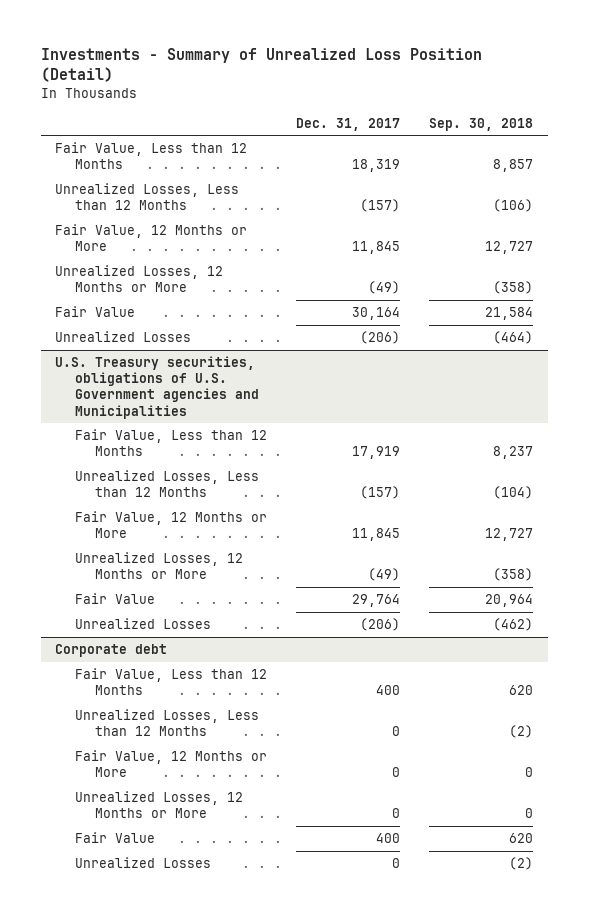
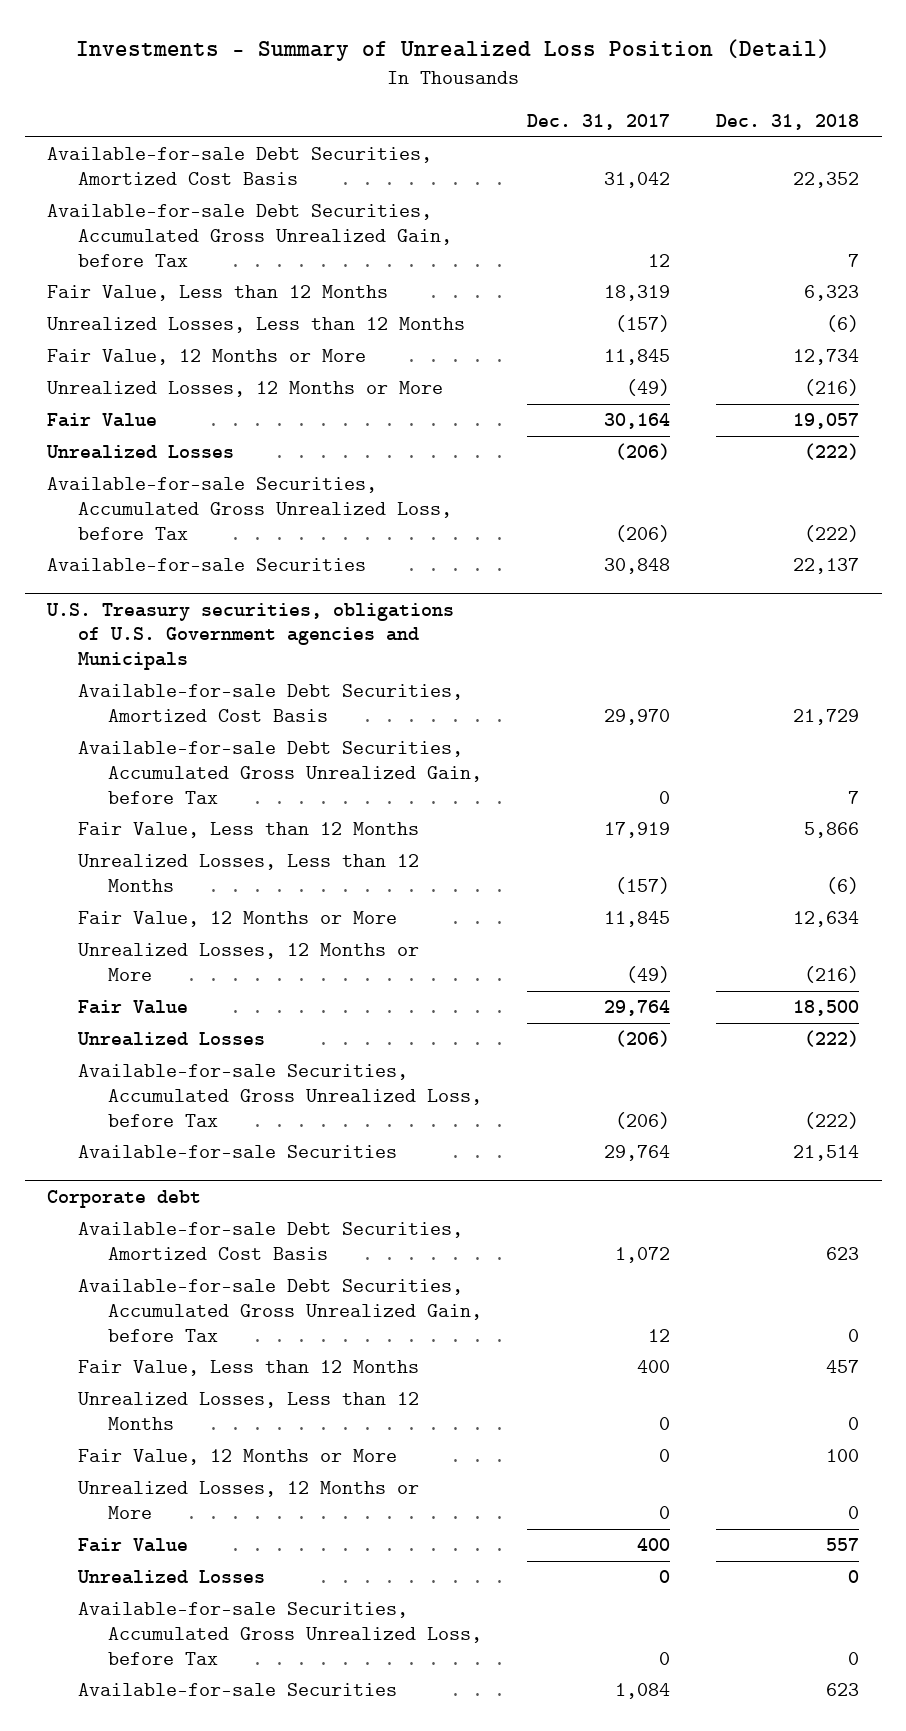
[429,117,534,131] Sep. 30, 2018 -> none
none -> [715,113,859,130] Dec. 31, 2018
none -> [47,147,433,185] Available-for-sale Debt Securities, Amortized Cost Basis
none -> [47,204,452,267] Available-for-sale Debt Securities, Accumulated Gross Unrealized Gain, before Tax
none -> [47,477,452,540] Available-for-sale Securities, Accumulated Gross Unrealized Loss, before Tax
none -> [47,558,367,572] Available-for-sale Securities
[55,355,259,419] U.S. Treasury securities, obligations of U.S. Government agencies and Municipalities -> [46,602,455,670] U.S. Treasury securities, obligations of U.S. Government agencies and Municipals
none -> [77,684,463,722] Available-for-sale Debt Securities, Amortized Cost Basis
none -> [77,741,482,804] Available-for-sale Debt Securities, Accumulated Gross Unrealized Gain, before Tax
none -> [77,1064,482,1127] Available-for-sale Securities, Accumulated Gross Unrealized Loss, before Tax
none -> [77,1145,397,1159] Available-for-sale Securities
none -> [77,1222,463,1260] Available-for-sale Debt Securities, Amortized Cost Basis
none -> [77,1279,482,1342] Available-for-sale Debt Securities, Accumulated Gross Unrealized Gain, before Tax
none -> [77,1602,482,1665] Available-for-sale Securities, Accumulated Gross Unrealized Loss, before Tax
none -> [77,1683,397,1697] Available-for-sale Securities

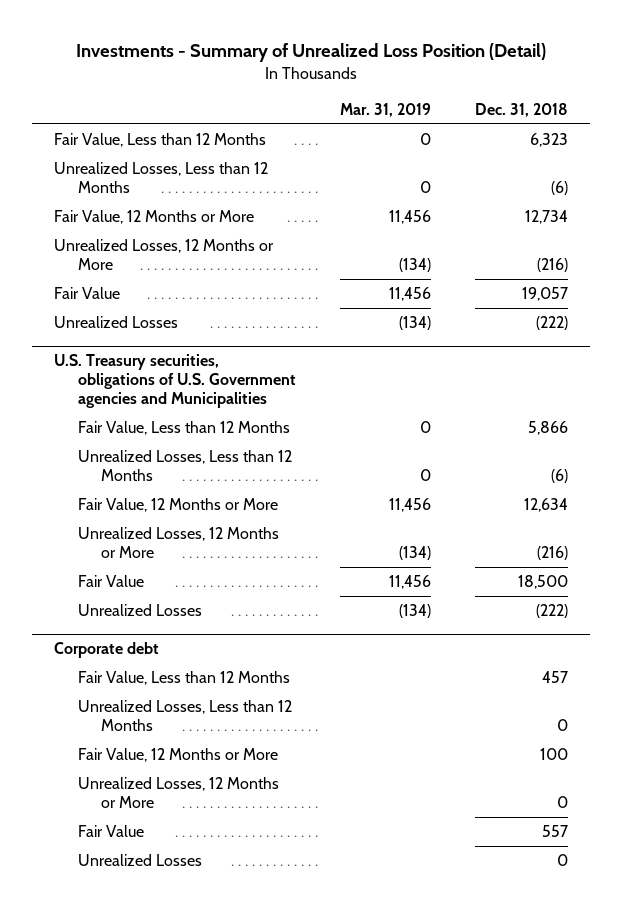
[527,113,671,130] Dec. 31, 2017 -> none
none -> [339,102,431,117] Mar. 31, 2019
[47,147,433,185] Available-for-sale Debt Securities, Amortized Cost Basis -> none
[47,204,452,267] Available-for-sale Debt Securities, Accumulated Gross Unrealized Gain, before Tax -> none
[47,477,452,540] Available-for-sale Securities, Accumulated Gross Unrealized Loss, before Tax -> none
[47,558,367,572] Available-for-sale Securities -> none
[77,684,463,722] Available-for-sale Debt Securities, Amortized Cost Basis -> none
[77,741,482,804] Available-for-sale Debt Securities, Accumulated Gross Unrealized Gain, before Tax -> none
[46,602,455,670] U.S. Treasury securities, obligations of U.S. Government agencies and Municipals -> [54,354,296,408] U.S. Treasury securities, obligations of U.S. Government agencies and Municipalities
[77,1064,482,1127] Available-for-sale Securities, Accumulated Gross Unrealized Loss, before Tax -> none
[77,1145,397,1159] Available-for-sale Securities -> none
[77,1222,463,1260] Available-for-sale Debt Securities, Amortized Cost Basis -> none
[77,1279,482,1342] Available-for-sale Debt Securities, Accumulated Gross Unrealized Gain, before Tax -> none
[77,1602,482,1665] Available-for-sale Securities, Accumulated Gross Unrealized Loss, before Tax -> none
[77,1683,397,1697] Available-for-sale Securities -> none

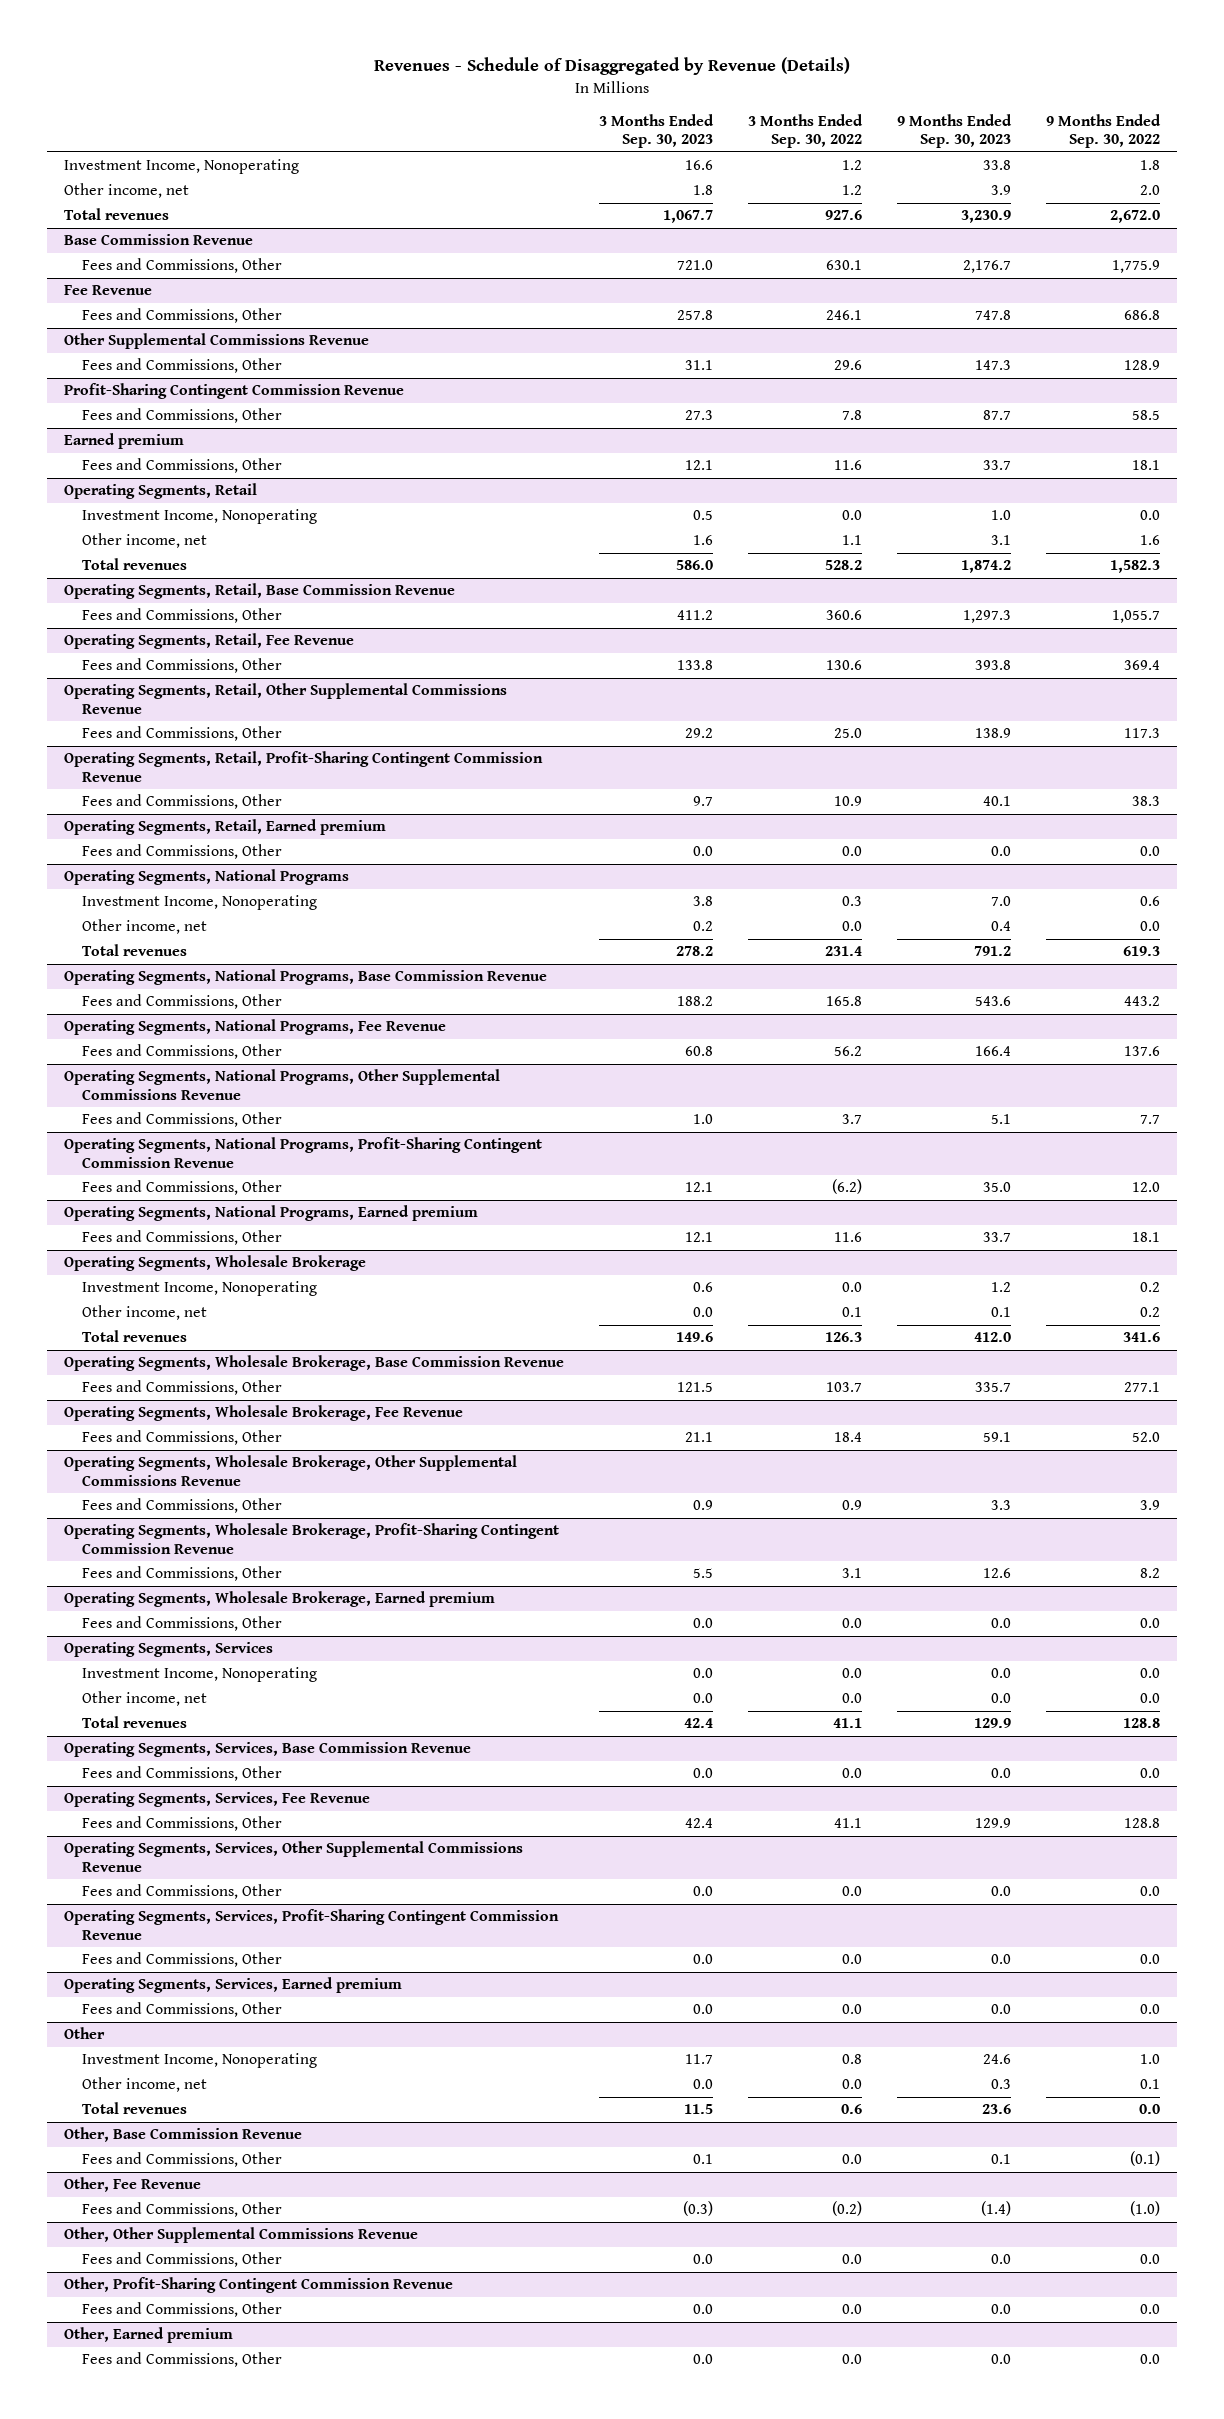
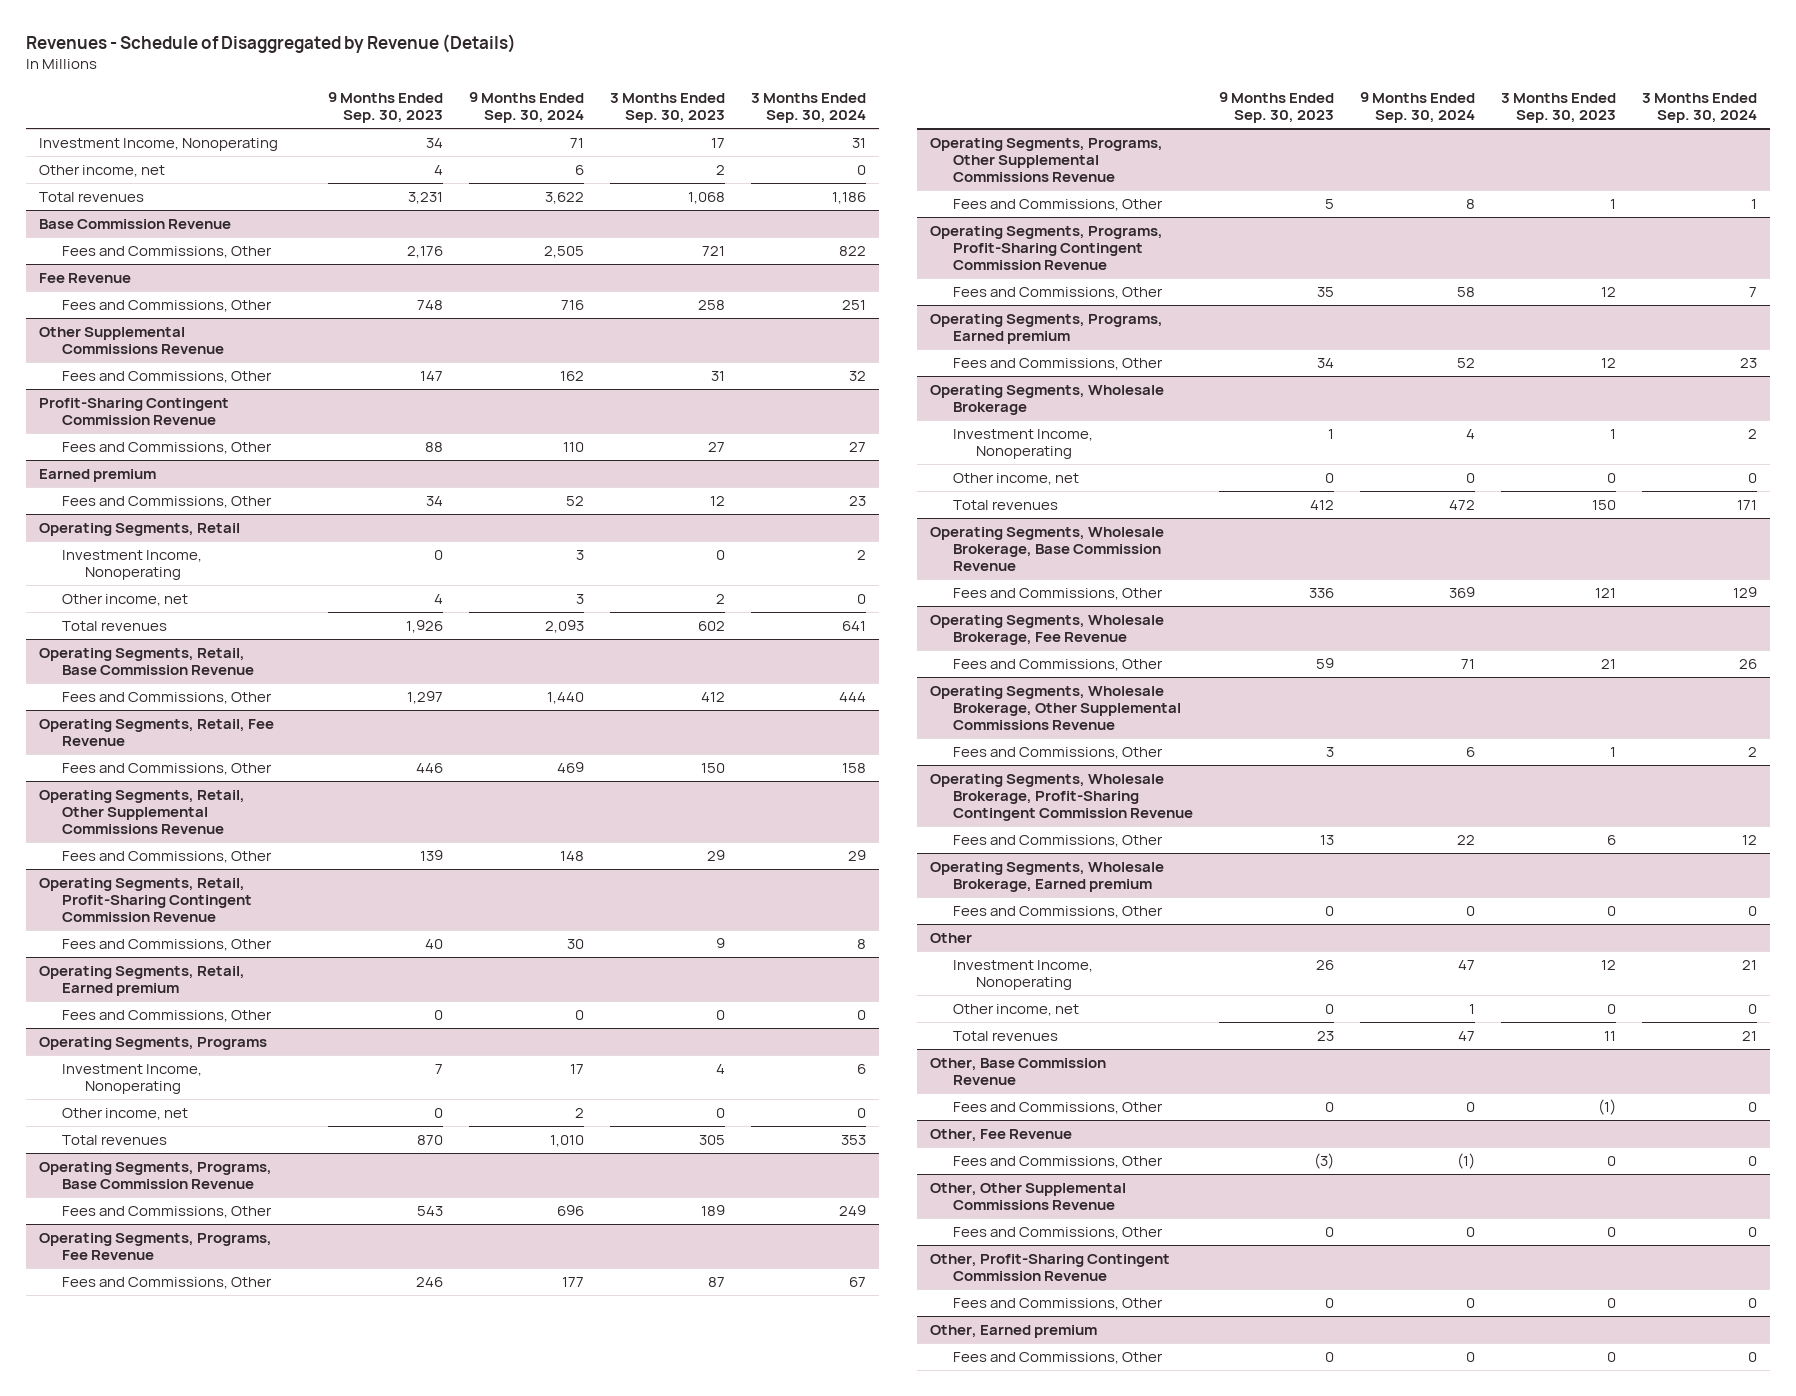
[747,113,863,149] 3 Months Ended Sep. 30, 2022 -> none
[1045,113,1161,149] 9 Months Ended Sep. 30, 2022 -> none
none -> [469,91,585,124] 9 Months Ended Sep. 30, 2024
none -> [751,92,867,124] 3 Months Ended Sep. 30, 2024
[685,160,714,171] 16.6 -> [711,137,726,148] 17
[982,160,1011,171] 33.8 -> [426,137,444,148] 34
[693,185,714,196] 1.8 -> [716,164,726,175] 2
[990,185,1011,196] 3.9 -> [434,164,444,175] 4
[663,210,714,224] 1,067.7 -> [688,191,726,204] 1,068
[960,210,1011,224] 3,230.9 -> [408,191,444,204] 3,231
[677,260,714,271] 721.0 -> [702,245,726,256] 721
[962,260,1011,274] 2,176.7 -> [407,245,444,258] 2,176
[677,310,714,321] 257.8 -> [698,299,726,310] 258
[974,310,1011,321] 747.8 -> [417,299,444,310] 748
[685,360,714,371] 31.1 -> [711,370,726,381] 31
[974,360,1011,371] 147.3 -> [420,370,444,381] 147
[685,410,714,421] 27.3 -> [708,441,726,452] 27
[982,410,1011,421] 87.7 -> [425,441,444,452] 88
[685,460,714,471] 12.1 -> [710,495,726,506] 12
[982,460,1011,471] 33.7 -> [426,495,444,506] 34
[693,510,714,521] 0.5 -> [716,549,726,560] 0
[990,510,1011,521] 1.0 -> [434,549,444,560] 0
[693,535,714,546] 1.6 -> [716,593,726,604] 2
[990,535,1011,546] 3.1 -> [434,593,444,604] 4
[676,560,714,571] 586.0 -> [698,620,726,631] 602
[960,560,1011,574] 1,874.2 -> [406,619,444,633] 1,926
[677,610,714,621] 411.2 -> [701,691,726,702] 412
[962,610,1011,624] 1,297.3 -> [407,690,444,704] 1,297
[677,660,714,671] 133.8 -> [701,762,726,773] 150
[974,660,1011,671] 393.8 -> [416,762,444,773] 446
[685,728,714,739] 29.2 -> [707,849,726,861] 29
[974,728,1011,739] 138.9 -> [420,849,444,861] 139
[693,796,714,807] 9.7 -> [716,937,726,949] 9
[982,796,1011,807] 40.1 -> [425,938,444,949] 40
[693,846,714,857] 0.0 -> [716,1009,726,1020] 0
[990,846,1011,857] 0.0 -> [434,1009,444,1020] 0
[64,869,350,886] Operating Segments, National Programs -> [38,1036,267,1050] Operating Segments, Programs
[693,896,714,907] 3.8 -> [716,1063,726,1074] 4
[990,896,1011,907] 7.0 -> [435,1063,444,1074] 7
[693,921,714,932] 0.2 -> [716,1107,726,1118] 0
[990,921,1011,932] 0.4 -> [434,1107,444,1118] 0
[676,946,714,957] 278.2 -> [699,1134,726,1145] 305
[973,946,1011,957] 791.2 -> [417,1134,444,1145] 870
[64,969,548,986] Operating Segments, National Programs, Base Commission Revenue -> [38,1161,272,1190] Operating Segments, Programs, Base Commission Revenue
[677,996,714,1007] 188.2 -> [701,1204,726,1216] 189
[974,996,1011,1007] 543.6 -> [417,1205,444,1216] 543
[64,1019,447,1036] Operating Segments, National Programs, Fee Revenue -> [38,1232,272,1261] Operating Segments, Programs, Fee Revenue
[685,1046,714,1057] 60.8 -> [708,1276,726,1287] 87
[974,1046,1011,1057] 166.4 -> [416,1276,444,1287] 246
[64,1069,501,1100] Operating Segments, National Programs, Other Supplemental Commissions Revenue -> [929,137,1163,183] Operating Segments, Programs, Other Supplemental Commissions Revenue
[693,1114,714,1125] 1.0 -> [1610,198,1617,209] 1
[990,1114,1011,1125] 5.1 -> [1324,198,1334,209] 5
[64,1137,543,1168] Operating Segments, National Programs, Profit-Sharing Contingent Commission Revenue -> [929,225,1163,271] Operating Segments, Programs, Profit-Sharing Contingent Commission Revenue
[685,1182,714,1193] 12.1 -> [1601,286,1617,297] 12
[982,1182,1011,1193] 35.0 -> [1316,286,1334,297] 35
[64,1205,479,1222] Operating Segments, National Programs, Earned premium -> [929,313,1163,345] Operating Segments, Programs, Earned premium
[685,1232,714,1243] 12.1 -> [1601,357,1617,368] 12
[982,1232,1011,1243] 33.7 -> [1316,357,1334,368] 34
[693,1282,714,1293] 0.6 -> [1610,428,1617,439] 1
[990,1282,1011,1293] 1.2 -> [1327,428,1334,439] 1
[693,1307,714,1318] 0.0 -> [1607,472,1617,483] 0
[990,1307,1011,1318] 0.1 -> [1324,472,1334,483] 0
[676,1332,714,1343] 149.6 -> [1592,499,1617,510] 150
[973,1332,1011,1343] 412.0 -> [1309,499,1334,510] 412
[677,1382,714,1393] 121.5 -> [1595,587,1617,598] 121
[974,1382,1011,1393] 335.7 -> [1308,587,1334,598] 336
[685,1432,714,1443] 21.1 -> [1601,658,1617,669] 21
[982,1432,1011,1443] 59.1 -> [1315,657,1334,669] 59
[693,1500,714,1511] 0.9 -> [1610,746,1617,757] 1
[990,1500,1011,1511] 3.3 -> [1325,746,1334,757] 3
[693,1568,714,1579] 5.5 -> [1607,834,1617,845] 6
[982,1568,1011,1579] 12.6 -> [1319,834,1334,845] 13
[64,1642,274,1658] Operating Segments, Services -> none
[82,1667,318,1683] Investment Income, Nonoperating -> none
[82,1691,208,1707] Other income, net -> none
[82,1716,188,1729] Total revenues -> none
[64,1742,472,1758] Operating Segments, Services, Base Commission Revenue -> none
[82,1766,283,1782] Fees and Commissions, Other -> none
[64,1792,371,1808] Operating Segments, Services, Fee Revenue -> none
[82,1816,283,1832] Fees and Commissions, Other -> none
[64,1841,524,1872] Operating Segments, Services, Other Supplemental Commissions Revenue -> none
[82,1884,283,1900] Fees and Commissions, Other -> none
[64,1909,560,1940] Operating Segments, Services, Profit-Sharing Contingent Commission Revenue -> none
[82,1952,283,1968] Fees and Commissions, Other -> none
[64,1977,403,1994] Operating Segments, Services, Earned premium -> none
[82,2002,283,2018] Fees and Commissions, Other -> none
[693,1618,714,1629] 0.0 -> [1607,905,1617,916] 0
[990,1618,1011,1629] 0.0 -> [1324,905,1334,916] 0
[685,2054,714,2065] 11.7 -> [1601,959,1617,970] 12
[982,2054,1011,2065] 24.6 -> [1315,959,1334,970] 26
[693,2079,714,2090] 0.0 -> [1607,1003,1617,1014] 0
[990,2079,1011,2090] 0.3 -> [1324,1003,1334,1014] 0
[684,2104,714,2115] 11.5 -> [1604,1030,1617,1041] 11
[981,2104,1011,2115] 23.6 -> [1316,1030,1334,1041] 23
[693,2154,714,2165] 0.1 -> [1598,1098,1617,1115] (1)
[990,2154,1011,2165] 0.1 -> [1324,1101,1334,1112] 0
[683,2201,714,2217] (0.3) -> [1607,1155,1617,1166] 0
[980,2201,1011,2217] (1.4) -> [1313,1152,1334,1169] (3)
[693,2254,714,2265] 0.0 -> [1607,1226,1617,1237] 0
[990,2254,1011,2265] 0.0 -> [1324,1226,1334,1237] 0
[693,2304,714,2315] 0.0 -> [1607,1297,1617,1308] 0
[990,2304,1011,2315] 0.0 -> [1324,1297,1334,1308] 0
[693,2354,714,2365] 0.0 -> [1607,1351,1617,1362] 0
[990,2354,1011,2365] 0.0 -> [1324,1351,1334,1362] 0

